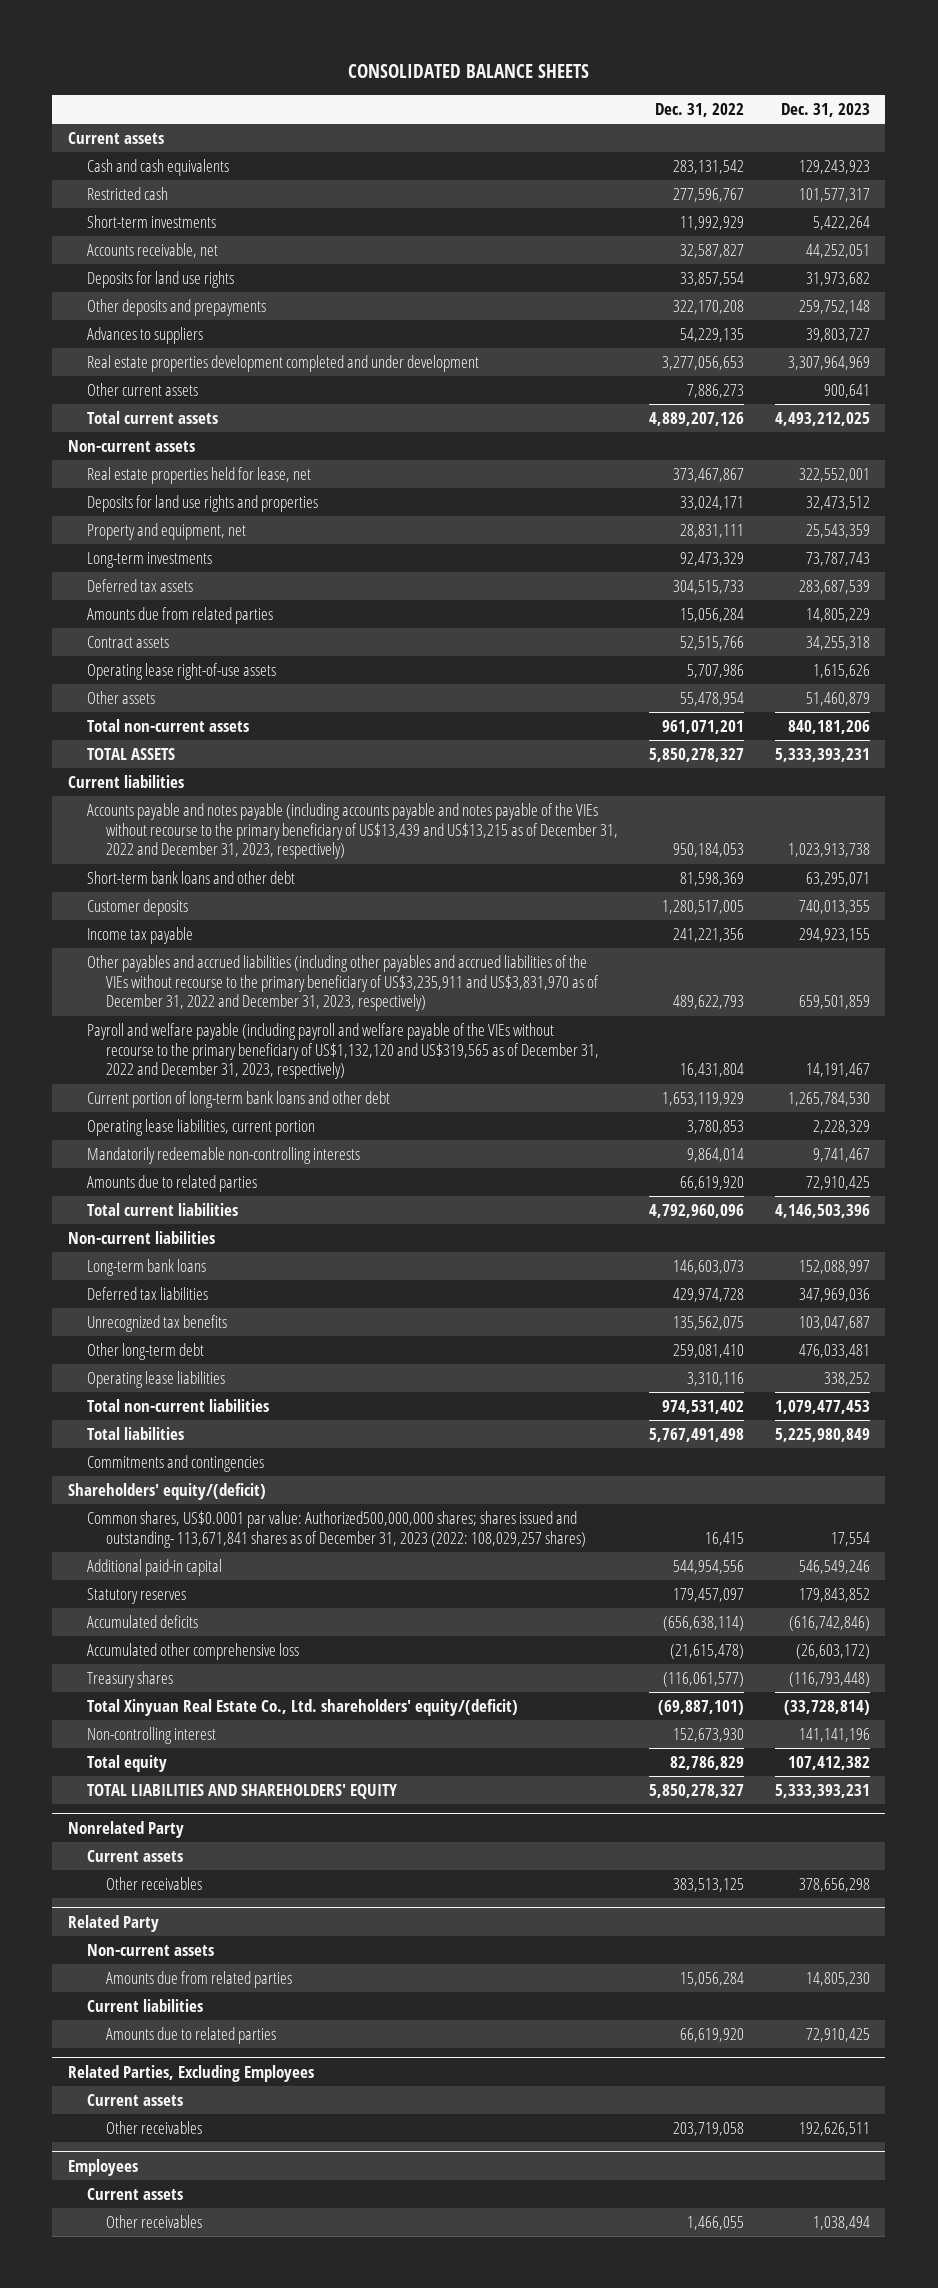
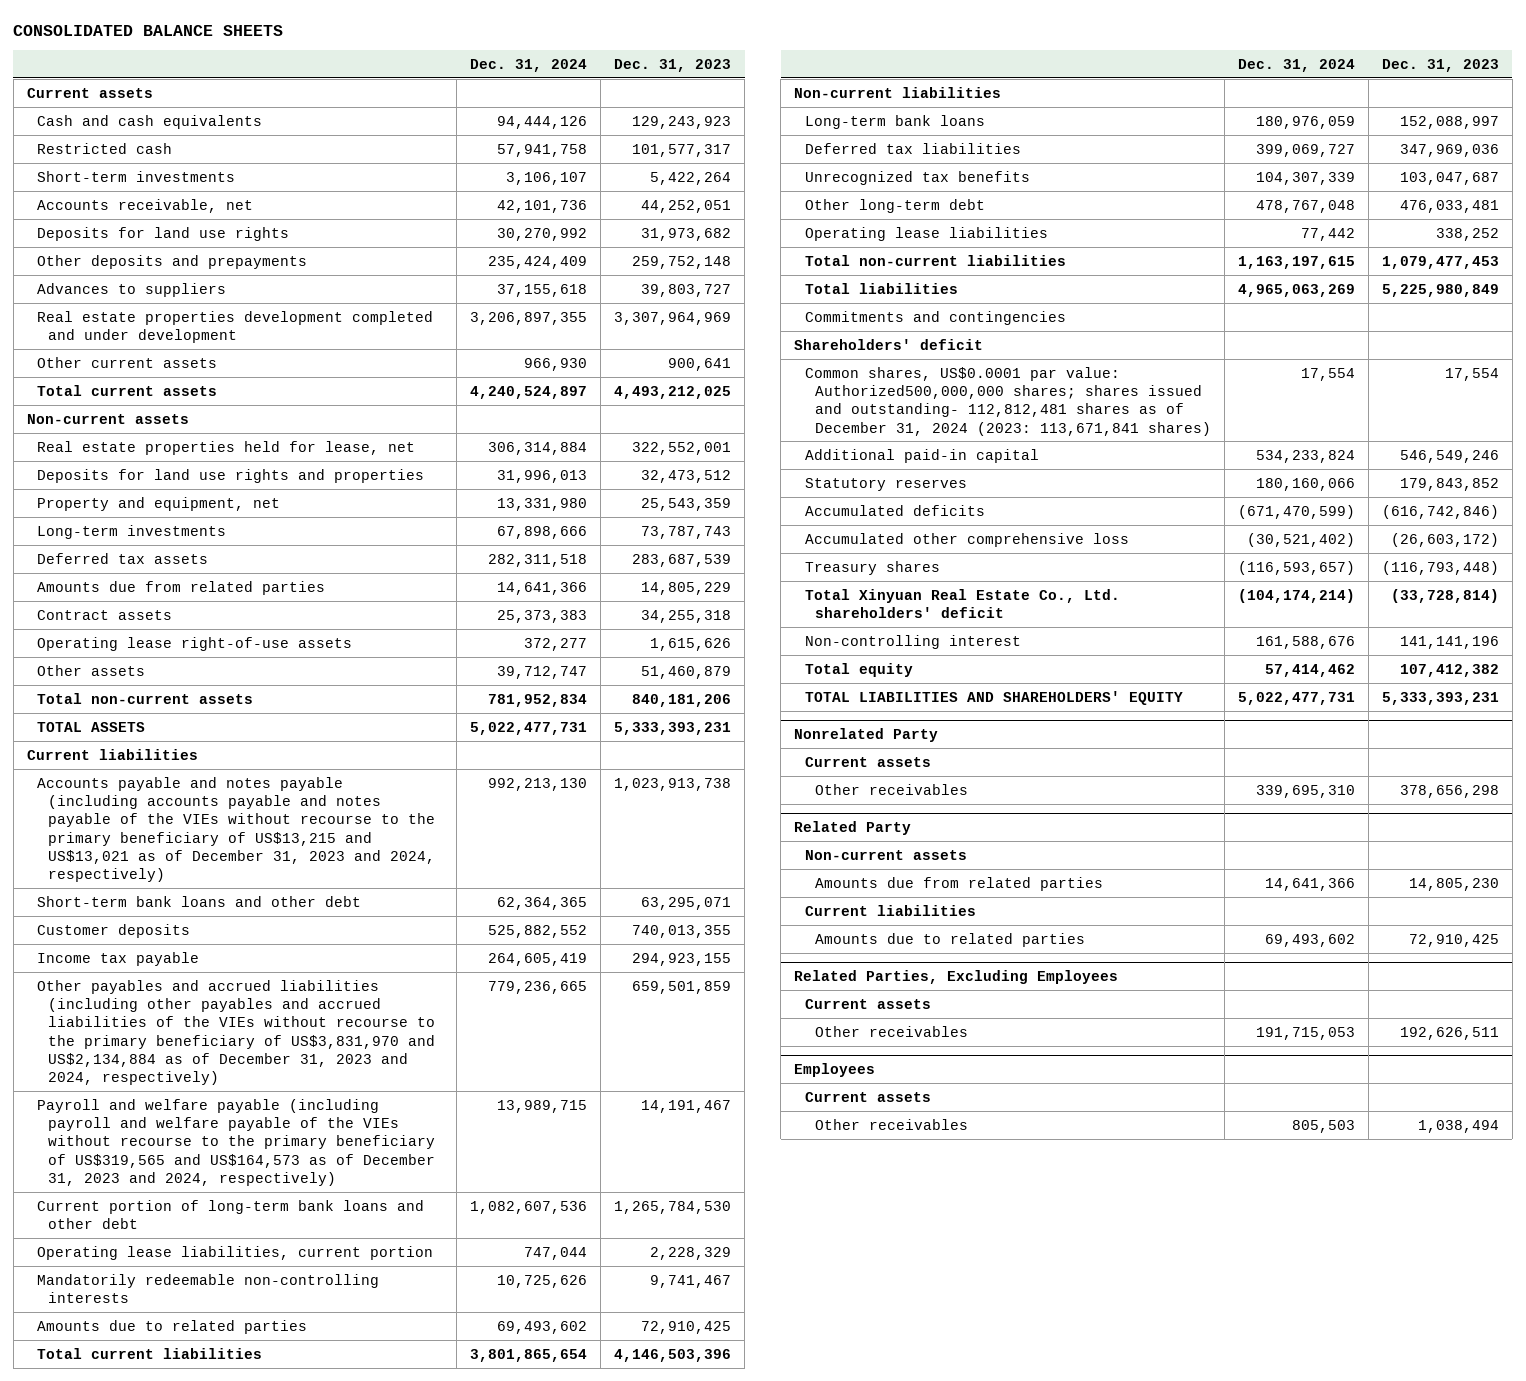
[655,102,745,117] Dec. 31, 2022 -> none
none -> [470,58,588,72] Dec. 31, 2024
[87,803,619,860] Accounts payable and notes payable (including accounts payable and notes payable of the VIEs without recourse to the primary beneficiary of US$13,439 and US$13,215 as of December 31, 2022 and December 31, 2023, respectively) -> [37,776,435,883] Accounts payable and notes payable (including accounts payable and notes payable of the VIEs without recourse to the primary beneficiary of US$13,215 and US$13,021 as of December 31, 2023 and 2024, respectively)
[87,955,600,1012] Other payables and accrued liabilities (including other payables and accrued liabilities of the VIEs without recourse to the primary beneficiary of US$3,235,911 and US$3,831,970 as of December 31, 2022 and December 31, 2023, respectively) -> [37,979,435,1086] Other payables and accrued liabilities (including other payables and accrued liabilities of the VIEs without recourse to the primary beneficiary of US$3,831,970 and US$2,134,884 as of December 31, 2023 and 2024, respectively)
[87,1023,600,1080] Payroll and welfare payable (including payroll and welfare payable of the VIEs without recourse to the primary beneficiary of US$1,132,120 and US$319,565 as of December 31, 2022 and December 31, 2023, respectively) -> [37,1098,435,1186] Payroll and welfare payable (including payroll and welfare payable of the VIEs without recourse to the primary beneficiary of US$319,565 and US$164,573 as of December 31, 2023 and 2024, respectively)
[67,1483,266,1501] Shareholders' equity/(deficit) -> [794,338,984,350] Shareholders' deficit
[87,1511,587,1548] Common shares, US$0.0001 par value: Authorized500,000,000 shares; shares issued and outstanding- 113,671,841 shares as of December 31, 2023 (2022: 108,029,257 shares) -> [804,366,1212,436] Common shares, US$0.0001 par value: Authorized500,000,000 shares; shares issued and outstanding- 112,812,481 shares as of December 31, 2024 (2023: 113,671,841 shares)
[87,1699,519,1717] Total Xinyuan Real Estate Co., Ltd. shareholders' equity/(deficit) -> [804,588,1120,618] Total Xinyuan Real Estate Co., Ltd. shareholders' deficit

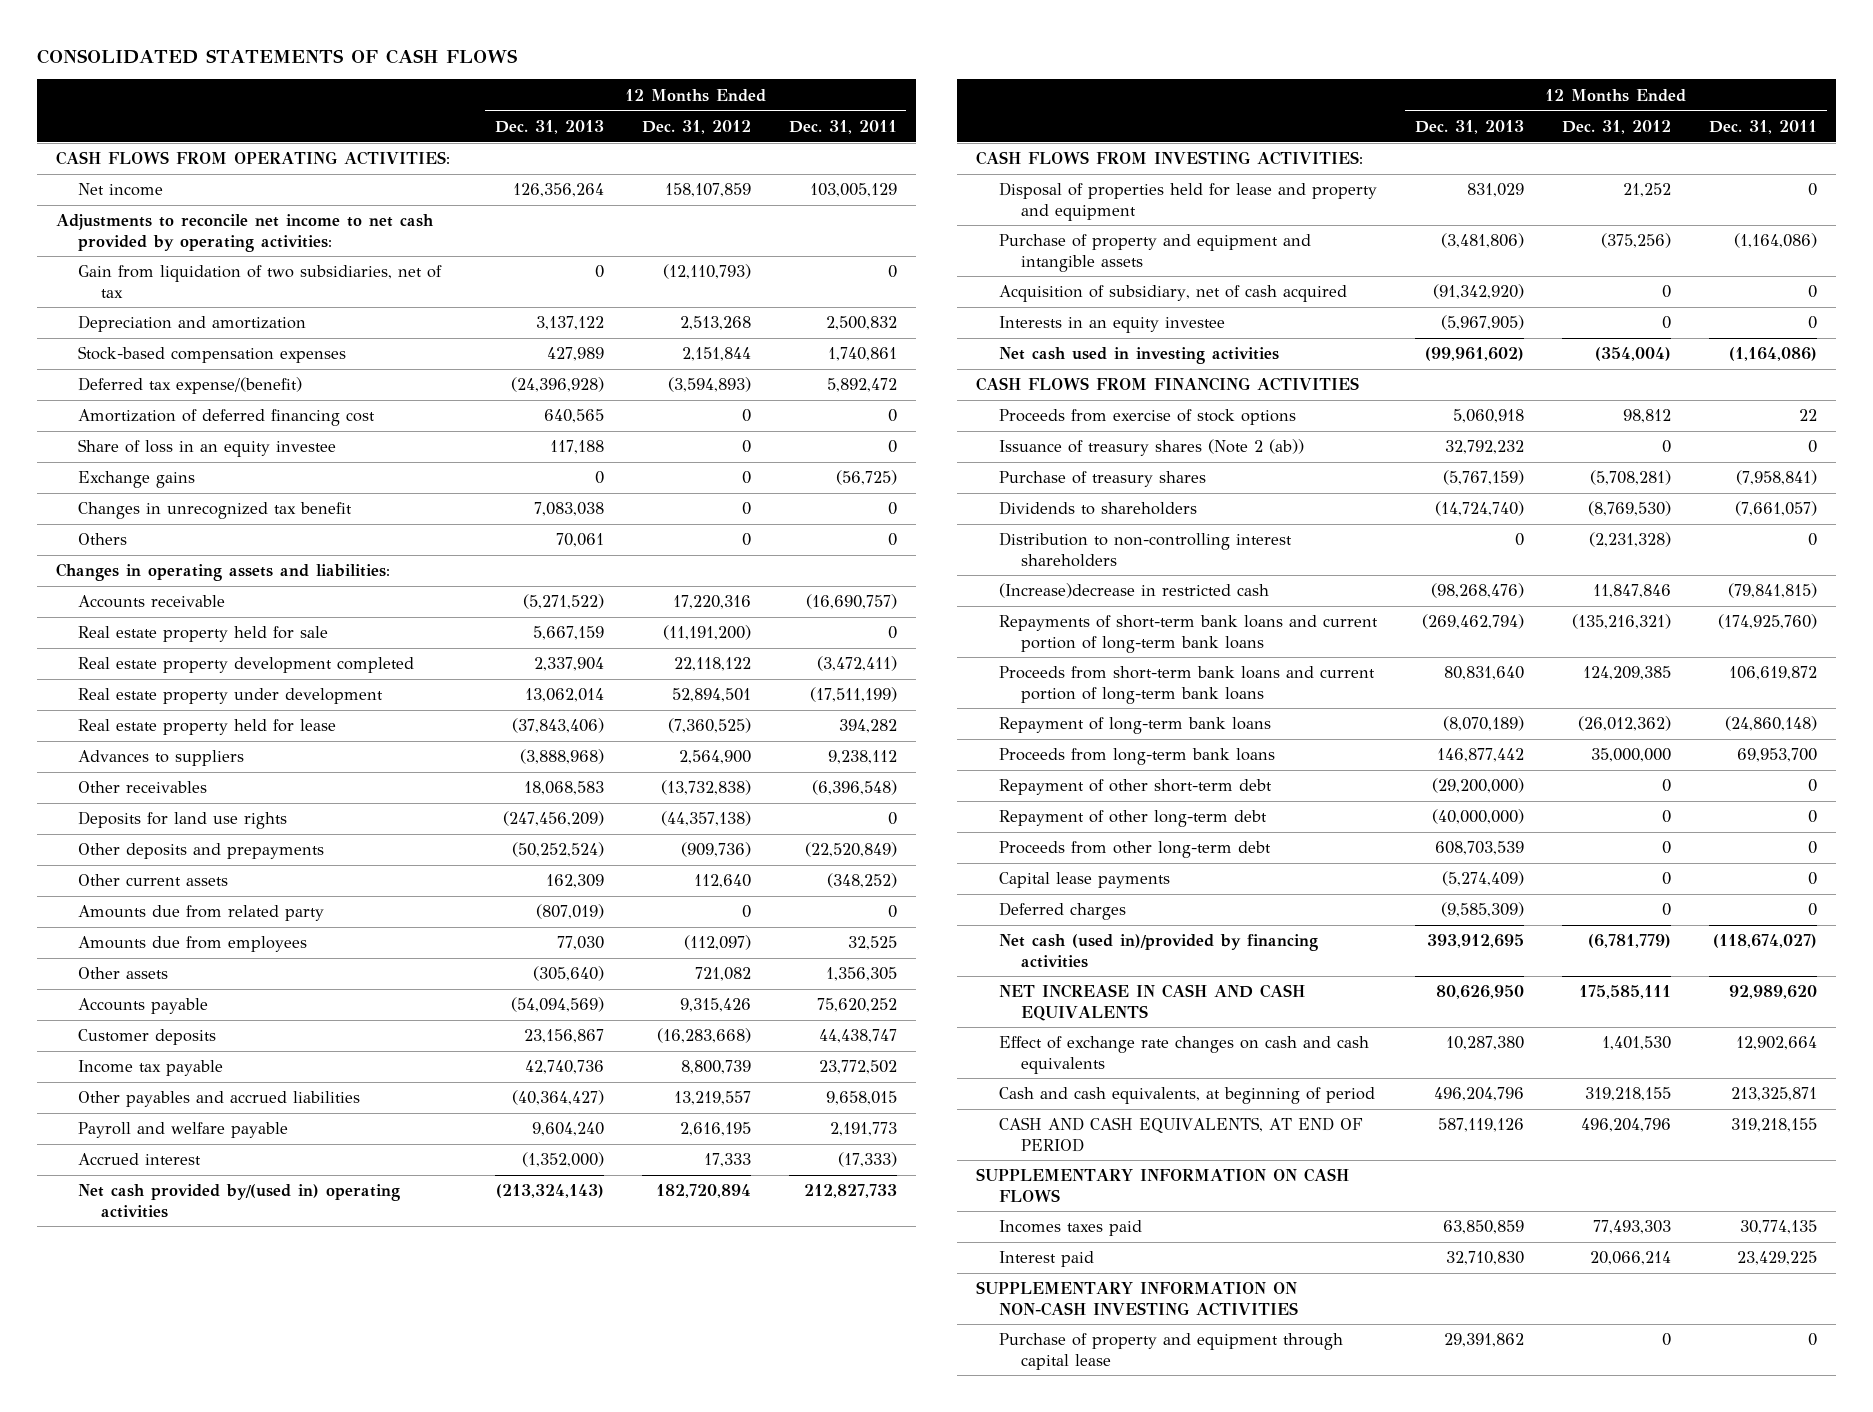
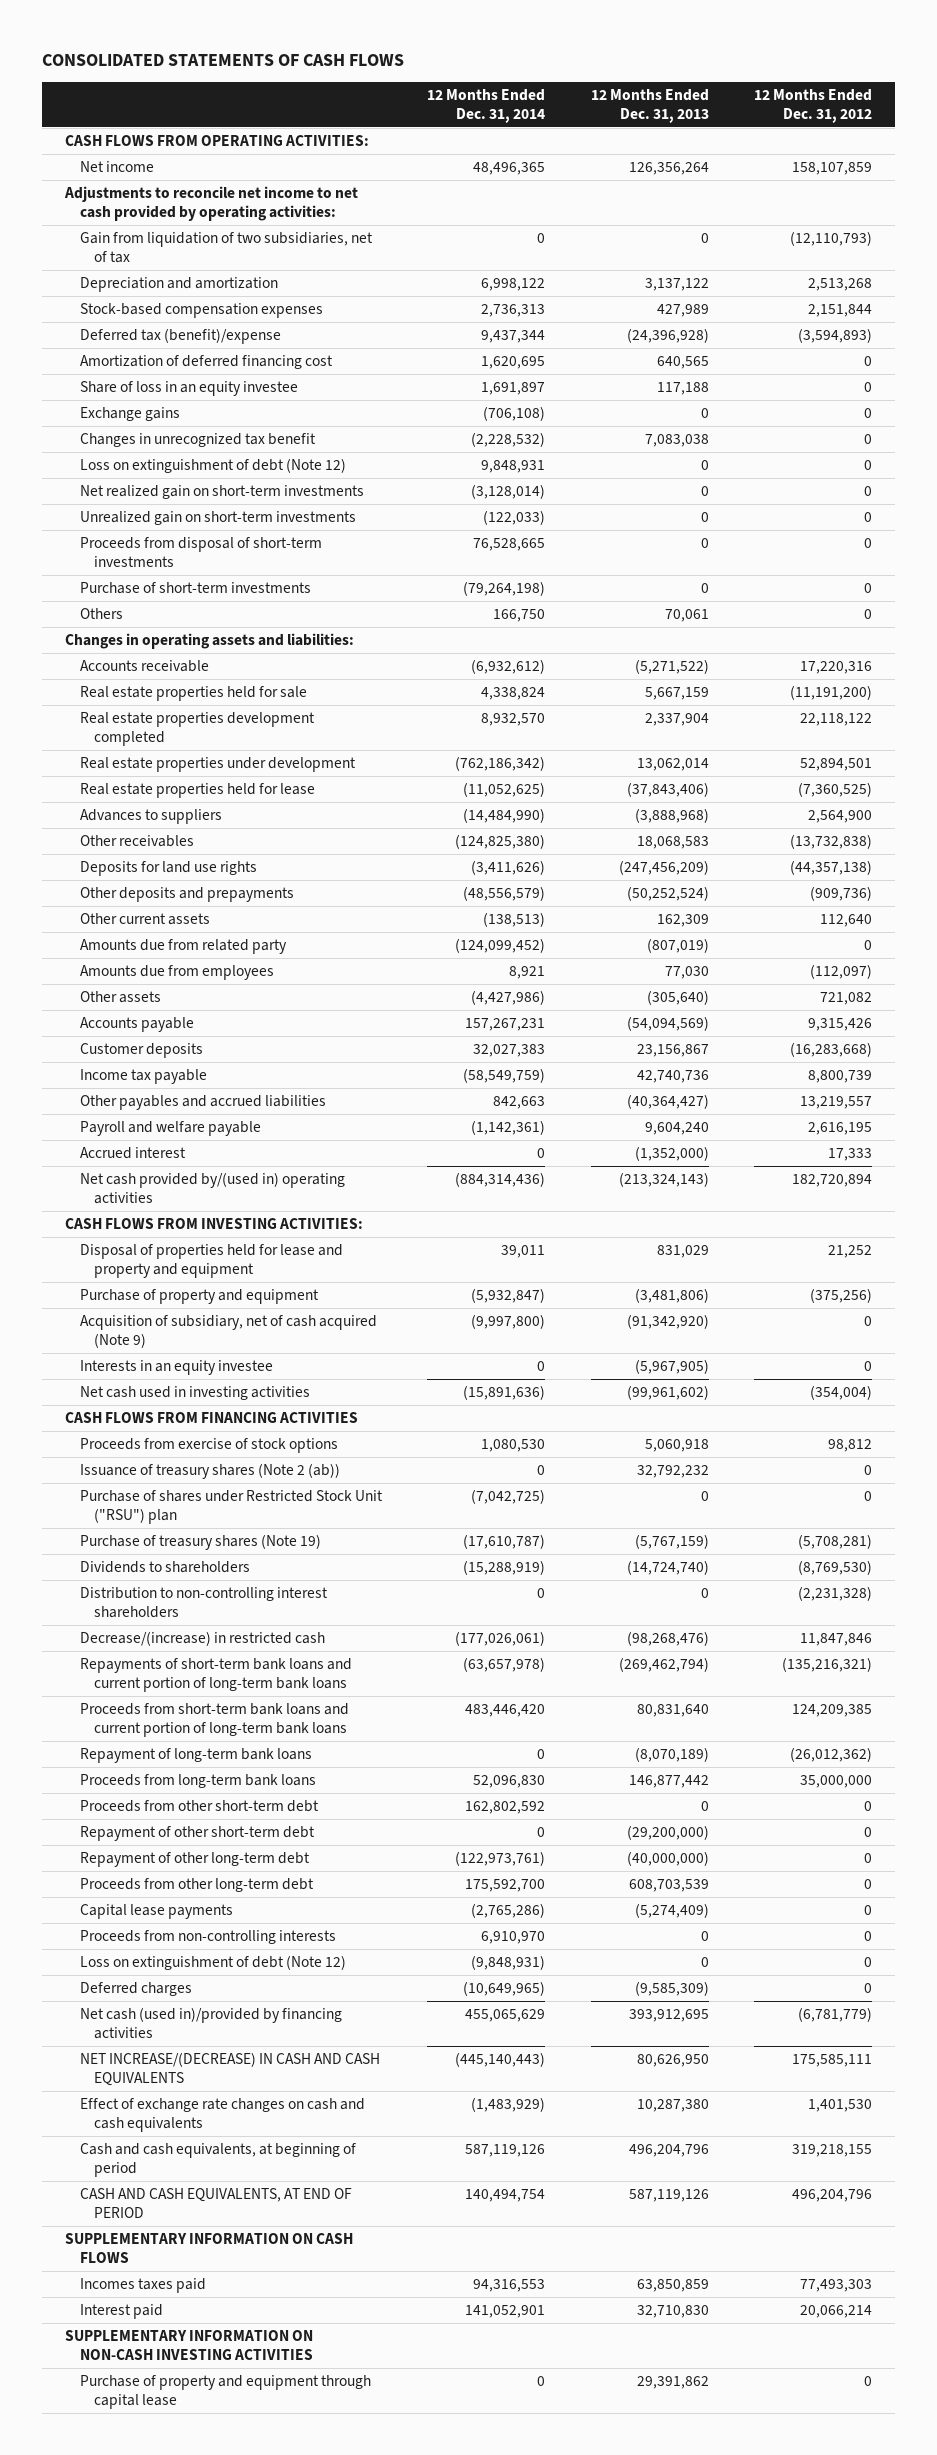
[788,119,897,134] Dec. 31, 2011 -> none
none -> [427,88,546,124] 12 Months Ended Dec. 31, 2014
[78,377,303,395] Deferred tax expense/(benefit) -> [79,327,281,344] Deferred tax (benefit)/expense
none -> [79,457,346,473] Loss on extinguishment of debt (Note 12)
none -> [79,484,364,499] Net realized gain on short-term investments
none -> [79,510,356,525] Unrealized gain on short-term investments
none -> [79,536,322,568] Proceeds from disposal of short-term investments
none -> [79,581,311,594] Purchase of short-term investments
[78,626,329,643] Real estate property held for sale -> [79,685,307,701] Real estate properties held for sale
[78,657,415,674] Real estate property development completed -> [79,711,315,747] Real estate properties development completed
[78,688,384,705] Real estate property under development -> [79,756,356,772] Real estate properties under development
[78,719,337,736] Real estate property held for lease -> [79,782,315,798] Real estate properties held for lease
[998,234,1311,272] Purchase of property and equipment and intangible assets -> [79,1288,319,1304] Purchase of property and equipment
[998,285,1347,303] Acquisition of subsidiary, net of cash acquired -> [79,1314,377,1349] Acquisition of subsidiary, net of cash acquired (Note 9)
none -> [79,1489,383,1525] Purchase of shares under Restricted Stock Unit ("RSU") plan
[998,471,1206,488] Purchase of treasury shares -> [79,1533,321,1550] Purchase of treasury shares (Note 19)
[998,583,1269,599] (Increase)decrease in restricted cash -> [79,1630,325,1646] Decrease/(increase) in restricted cash
none -> [79,1799,319,1812] Proceeds from other short-term debt
none -> [79,1929,336,1944] Proceeds from non-controlling interests
none -> [79,1954,346,1970] Loss on extinguishment of debt (Note 12)
[998,984,1305,1021] NET INCREASE IN CASH AND CASH EQUIVALENTS -> [79,2051,380,2087] NET INCREASE/(DECREASE) IN CASH AND CASH EQUIVALENTS

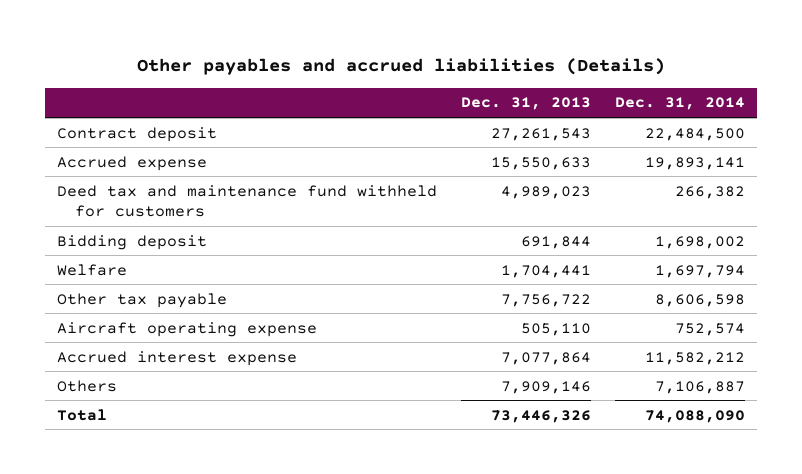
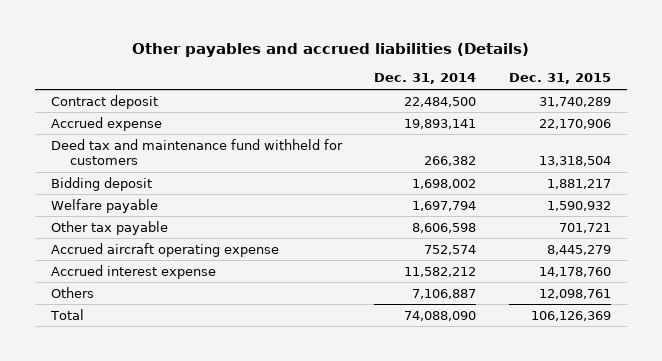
[460,97,591,111] Dec. 31, 2013 -> none
none -> [508,73,611,85] Dec. 31, 2015
[57,263,128,276] Welfare -> [50,198,158,213] Welfare payable
[57,321,318,337] Aircraft operating expense -> [50,242,279,257] Accrued aircraft operating expense

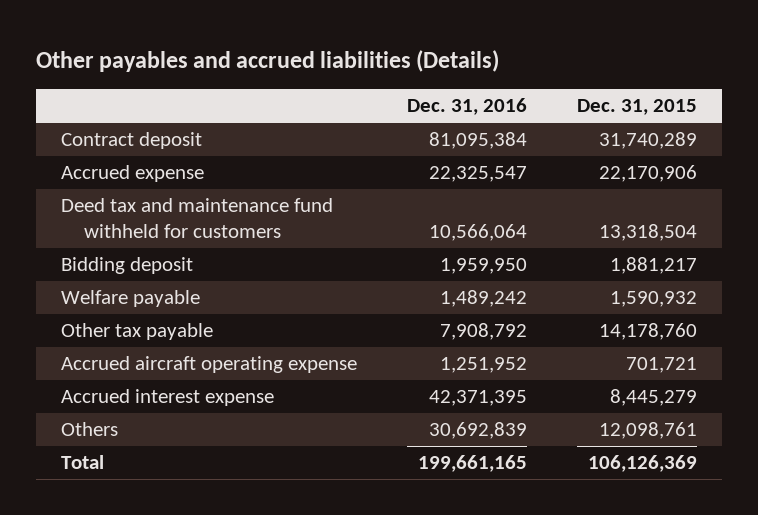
[374,73,477,85] Dec. 31, 2014 -> none
none -> [406,98,527,116] Dec. 31, 2016
[558,222,611,233] 701,721 -> [598,323,697,341] 14,178,760
[546,244,611,255] 8,445,279 -> [625,357,697,374] 701,721
[538,266,611,277] 14,178,760 -> [609,389,697,407] 8,445,279

